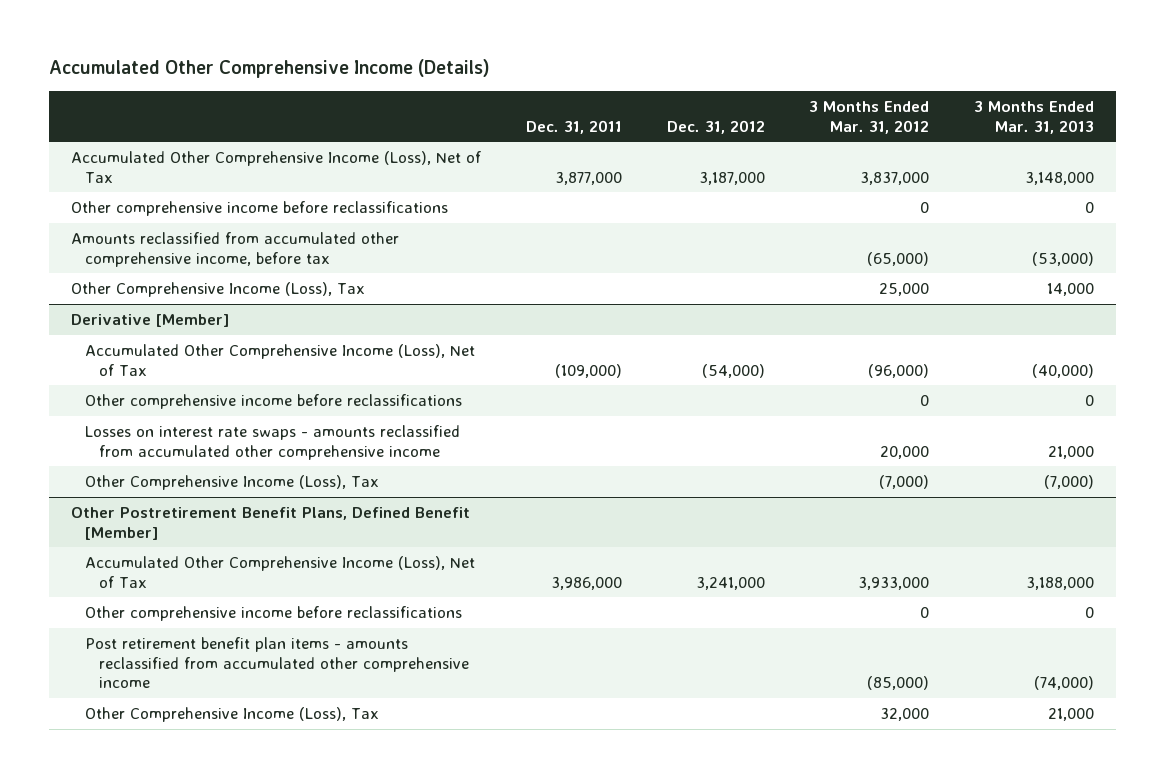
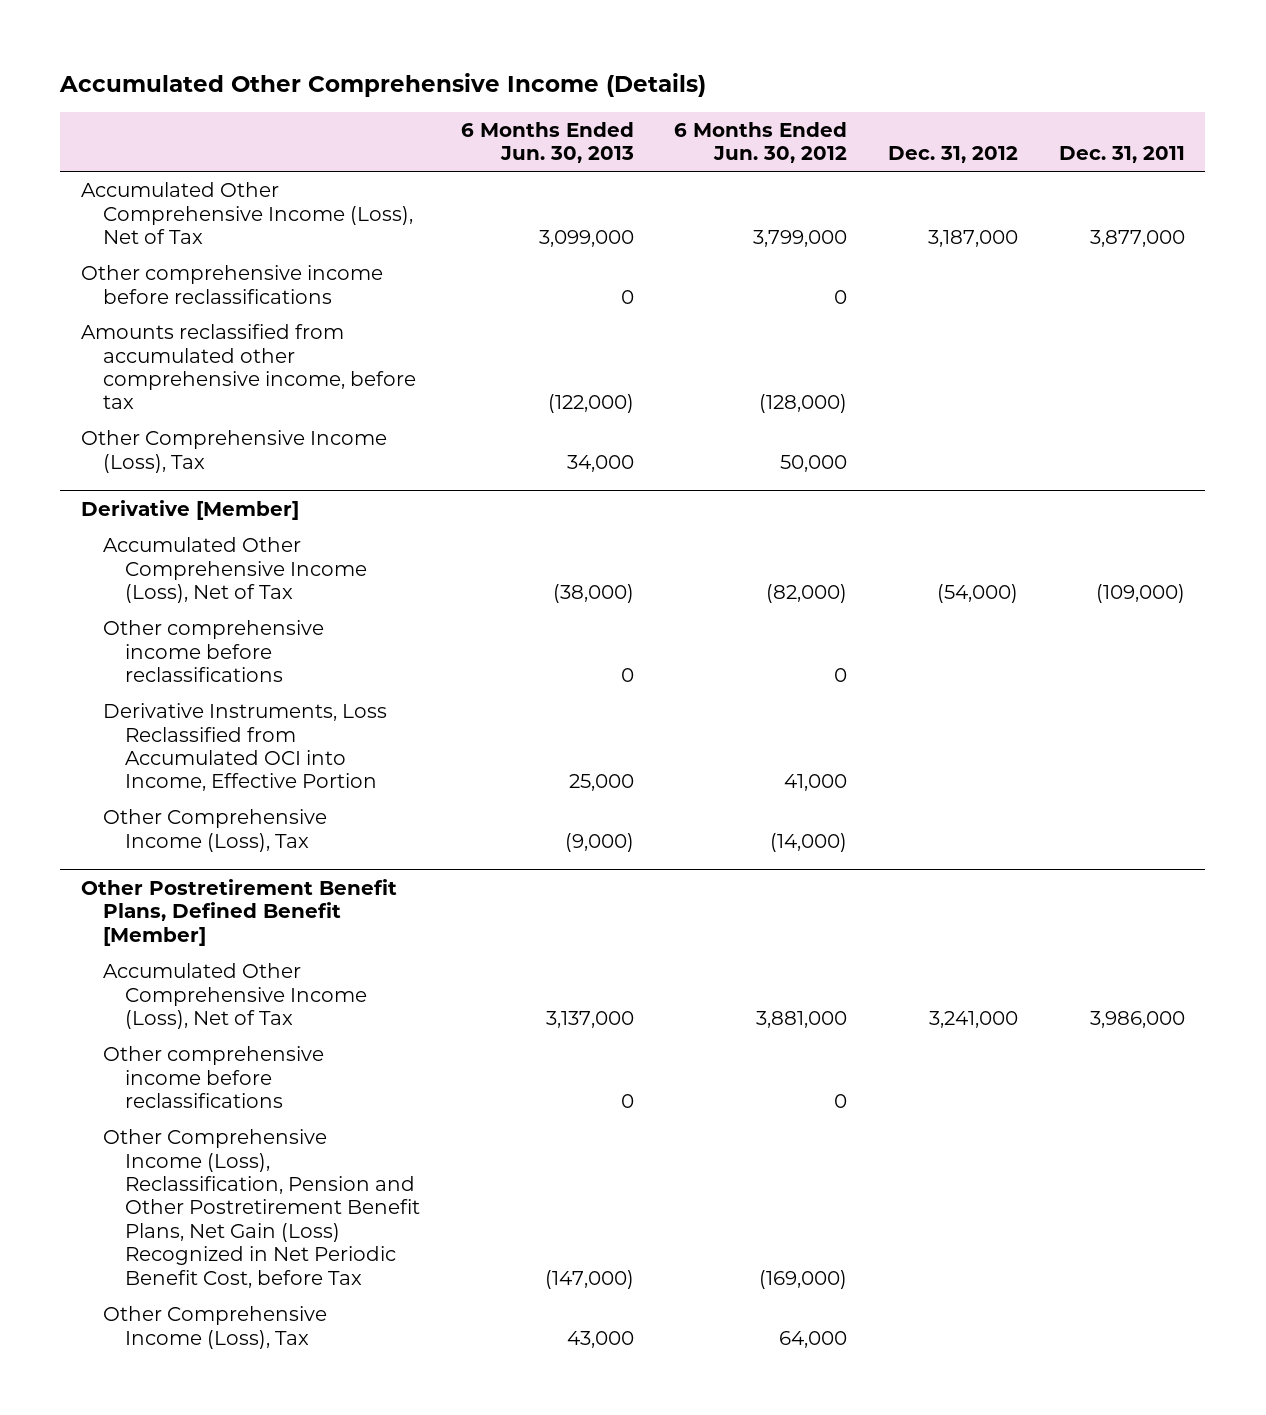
[809,100,930,134] 3 Months Ended Mar. 31, 2012 -> none
[974,100,1095,134] 3 Months Ended Mar. 31, 2013 -> none
none -> [460,121,634,164] 6 Months Ended Jun. 30, 2013
none -> [674,121,848,164] 6 Months Ended Jun. 30, 2012
[85,424,461,460] Losses on interest rate swaps - amounts reclassified from accumulated other comprehensive income -> [102,703,387,792] Derivative Instruments, Loss Reclassified from Accumulated OCI into Income, Effective Portion
[85,636,470,689] Post retirement benefit plan items - amounts reclassified from accumulated other comprehensive income -> [102,1129,420,1288] Other Comprehensive Income (Loss), Reclassification, Pension and Other Postretirement Benefit Plans, Net Gain (Loss) Recognized in Net Periodic Benefit Cost, before Tax

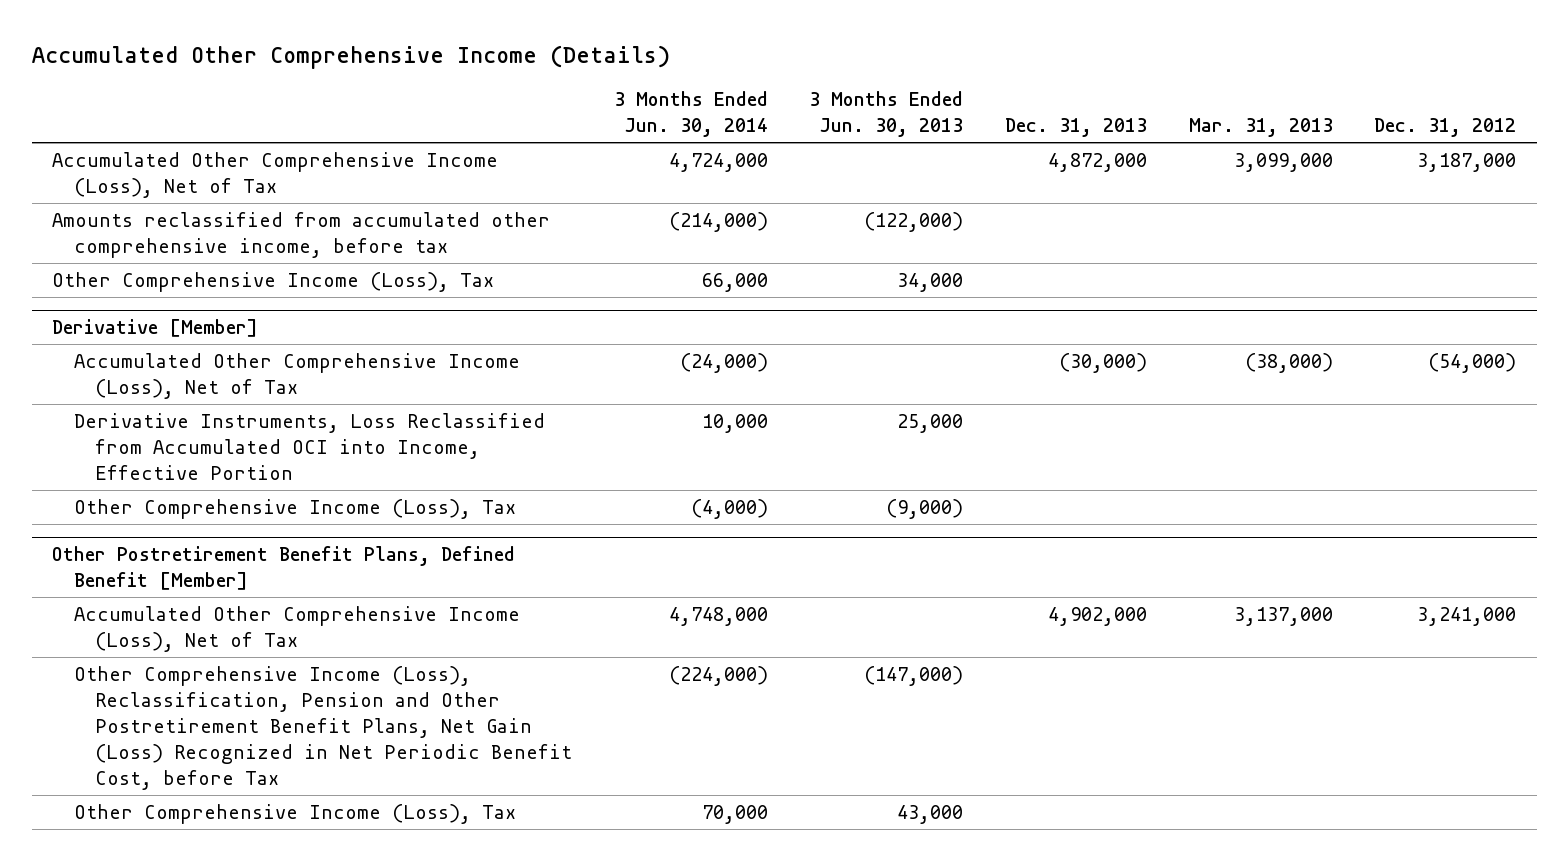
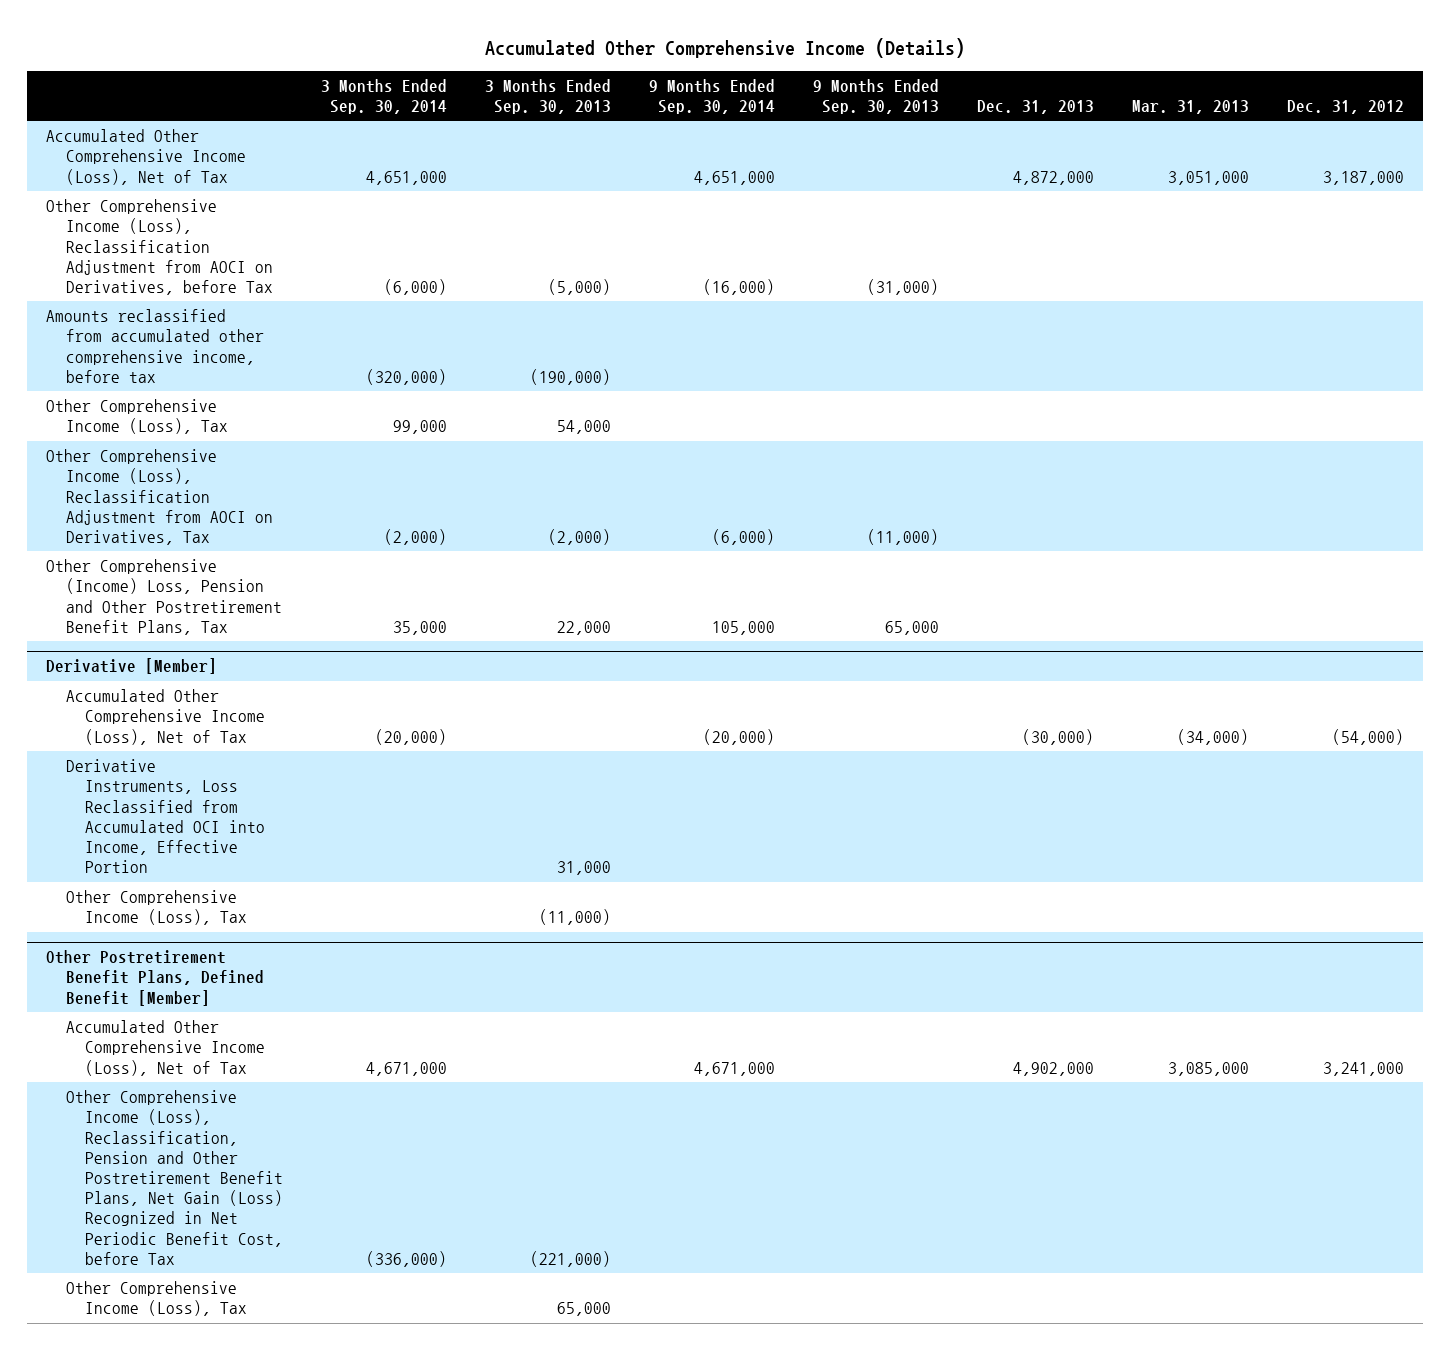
[613,91,768,138] 3 Months Ended Jun. 30, 2014 -> none
[809,91,964,138] 3 Months Ended Jun. 30, 2013 -> none
none -> [321,78,448,114] 3 Months Ended Sep. 30, 2014
none -> [485,78,612,114] 3 Months Ended Sep. 30, 2013
none -> [649,78,776,114] 9 Months Ended Sep. 30, 2014
none -> [813,78,940,114] 9 Months Ended Sep. 30, 2013
[1233,152,1333,172] 3,099,000 -> [1167,170,1249,185] 3,051,000
none -> [46,199,273,295] Other Comprehensive Income (Loss), Reclassification Adjustment from AOCI on Derivatives, before Tax
none -> [46,449,273,545] Other Comprehensive Income (Loss), Reclassification Adjustment from AOCI on Derivatives, Tax
none -> [46,559,282,635] Other Comprehensive (Income) Loss, Pension and Other Postretirement Benefit Plans, Tax
[1244,352,1333,373] (38,000) -> [1176,728,1249,745] (34,000)
[1233,606,1333,626] 3,137,000 -> [1167,1061,1249,1076] 3,085,000

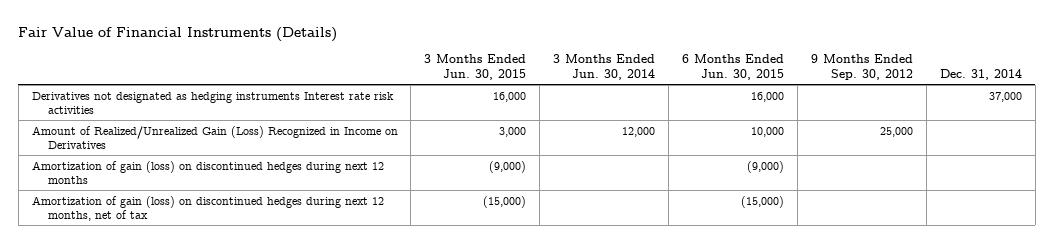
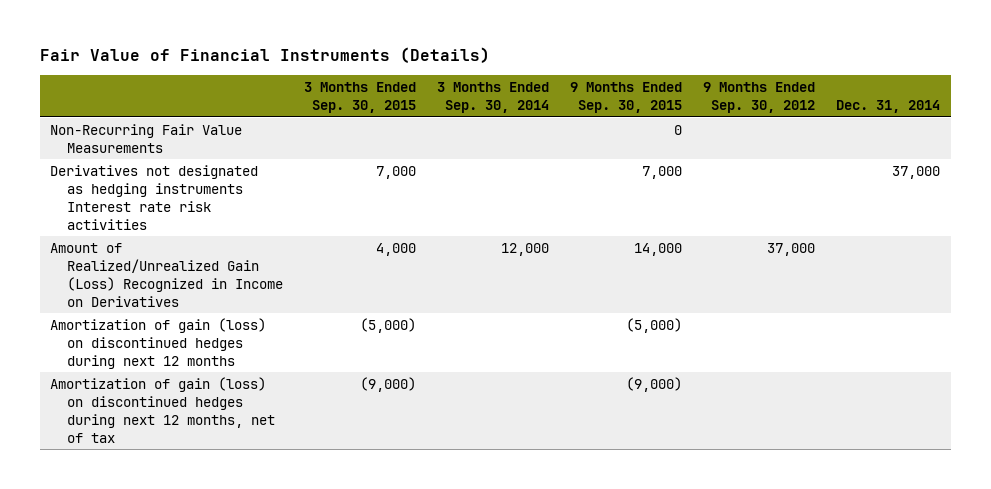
[424,54,527,80] 3 Months Ended Jun. 30, 2015 -> none
[553,54,656,80] 3 Months Ended Jun. 30, 2014 -> none
[682,54,785,80] 6 Months Ended Jun. 30, 2015 -> none
none -> [303,82,416,114] 3 Months Ended Sep. 30, 2015
none -> [437,82,550,114] 3 Months Ended Sep. 30, 2014
none -> [570,82,683,114] 9 Months Ended Sep. 30, 2015
none -> [50,123,243,153] Non-Recurring Fair Value Measurements
[879,126,913,137] 25,000 -> [767,242,816,256] 37,000

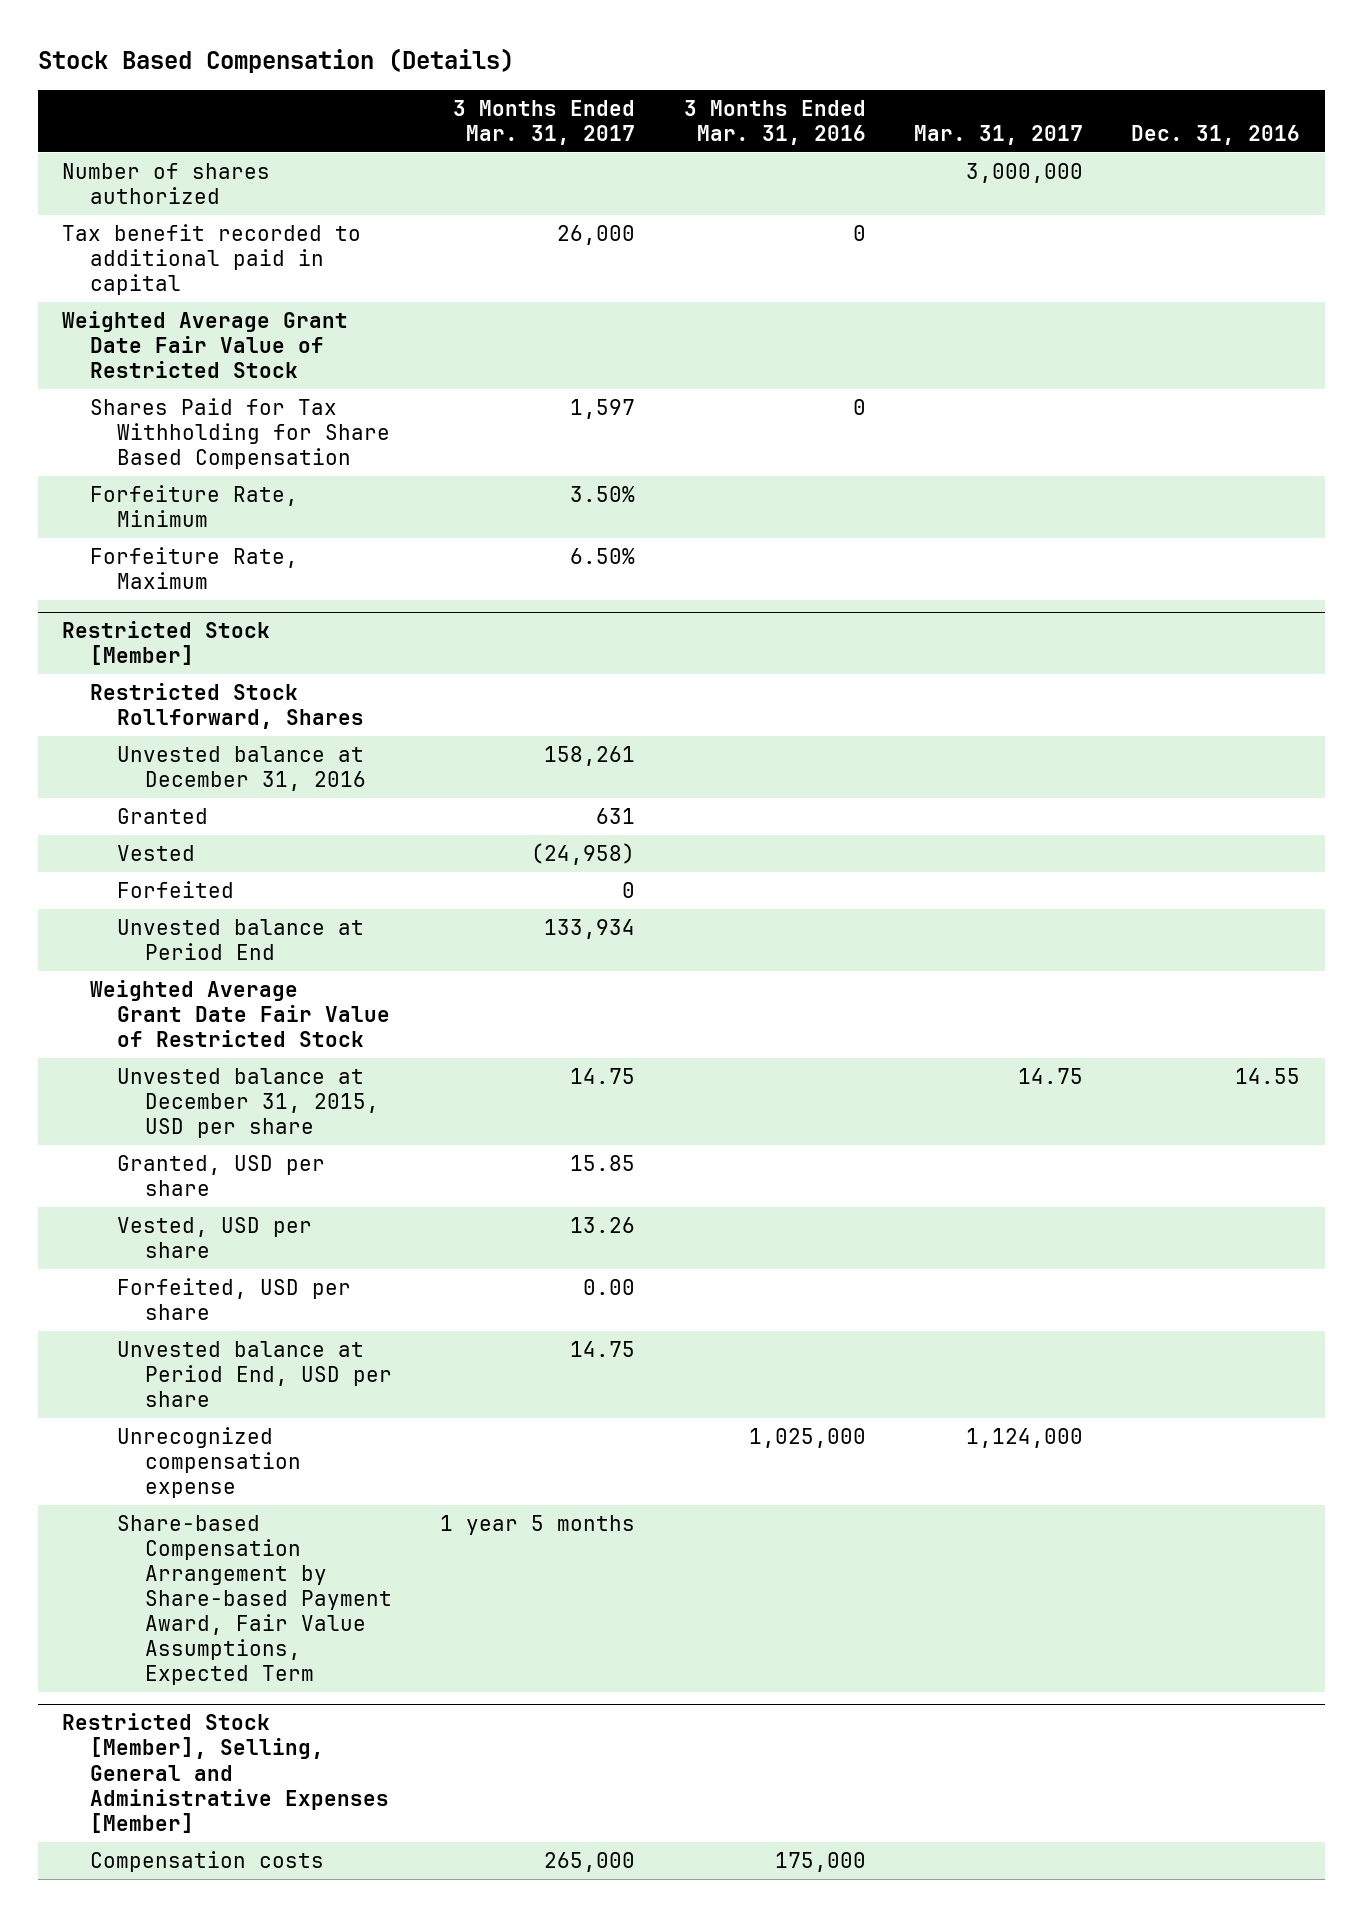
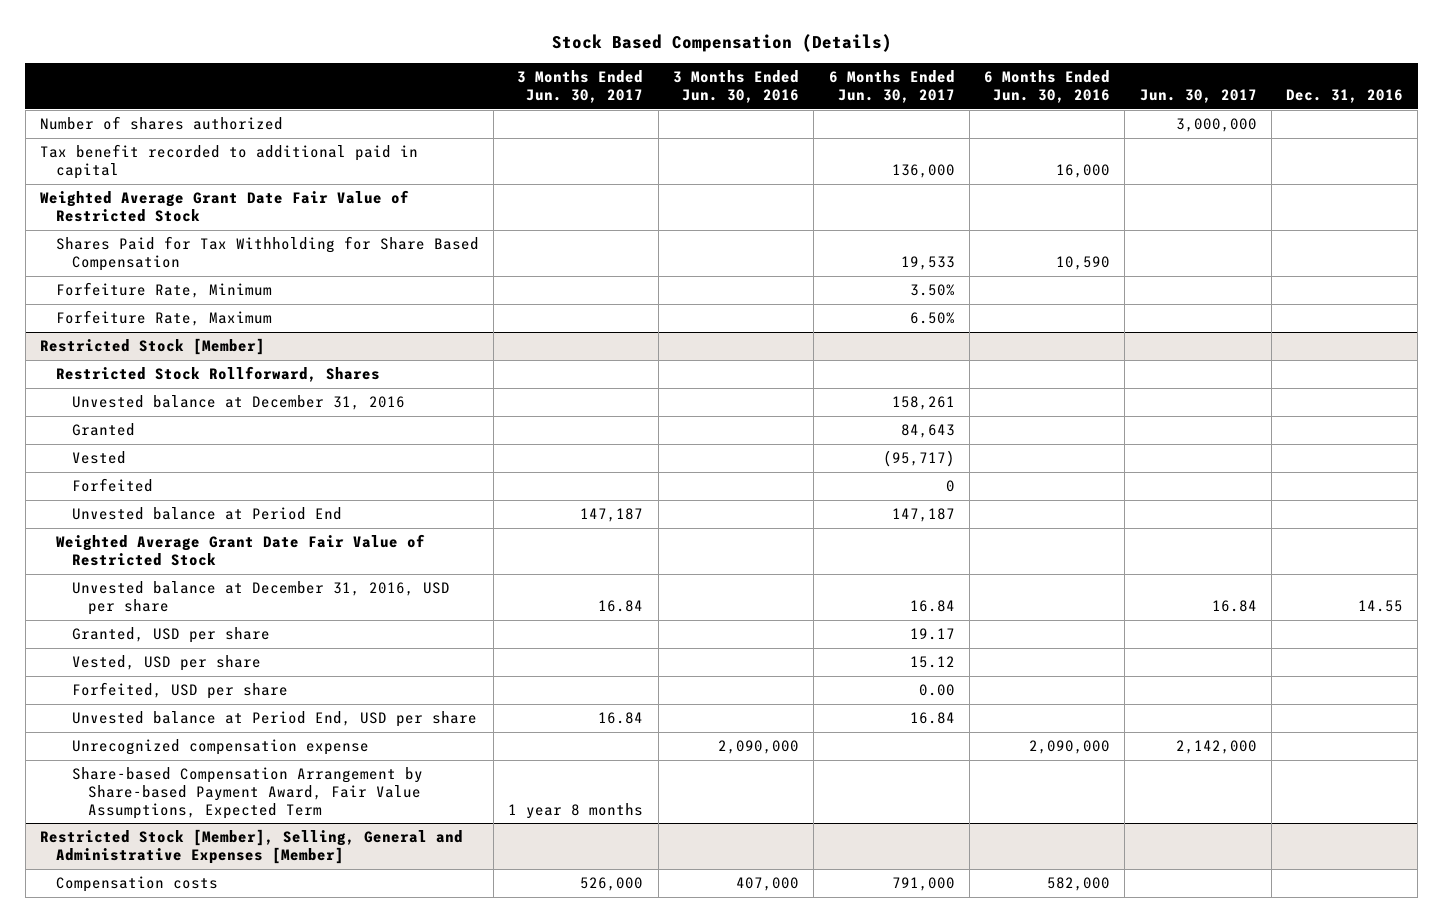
[453,99,636,145] 3 Months Ended Mar. 31, 2017 -> none
[683,99,866,145] 3 Months Ended Mar. 31, 2016 -> none
[913,124,1083,145] Mar. 31, 2017 -> none
none -> [517,70,644,104] 3 Months Ended Jun. 30, 2017
none -> [673,70,800,104] 3 Months Ended Jun. 30, 2016
none -> [828,70,955,104] 6 Months Ended Jun. 30, 2017
none -> [984,70,1111,104] 6 Months Ended Jun. 30, 2016
none -> [1139,89,1257,104] Jun. 30, 2017
[117,1067,379,1139] Unvested balance at December 31, 2015, USD per share -> [71,581,450,615] Unvested balance at December 31, 2016, USD per share

